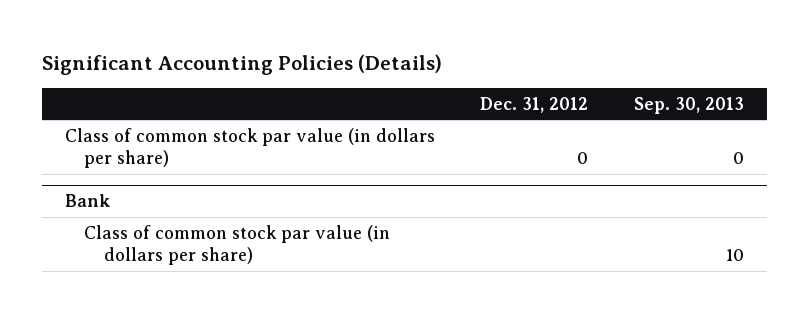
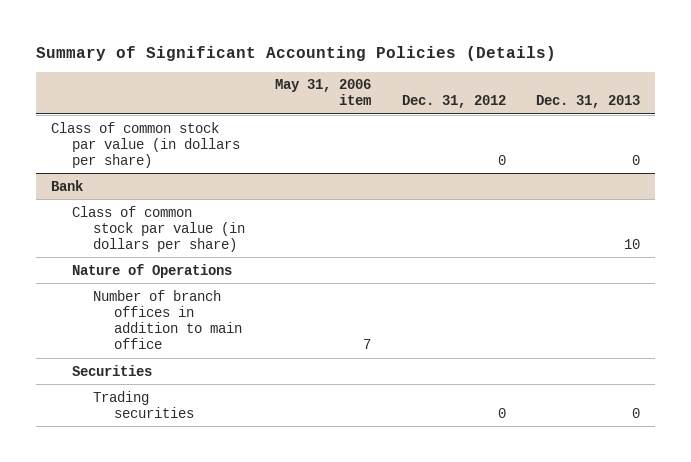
[41,53,442,75] Significant Accounting Policies (Details) -> [35,45,556,61] Summary of Significant Accounting Policies (Details)
[633,96,744,114] Sep. 30, 2013 -> none
none -> [275,79,372,106] May 31, 2006 item
none -> [535,95,640,109] Dec. 31, 2013
none -> [72,263,233,278] Nature of Operations
none -> [93,289,243,350] Number of branch offices in addition to main office
none -> [72,364,153,376] Securities
none -> [93,390,195,418] Trading securities

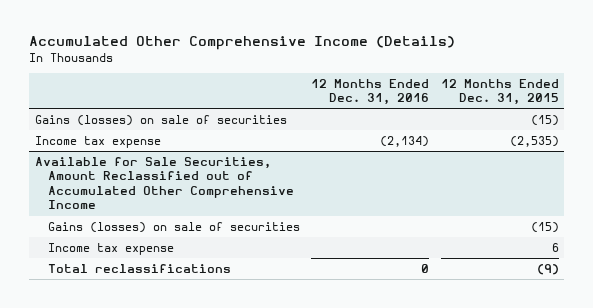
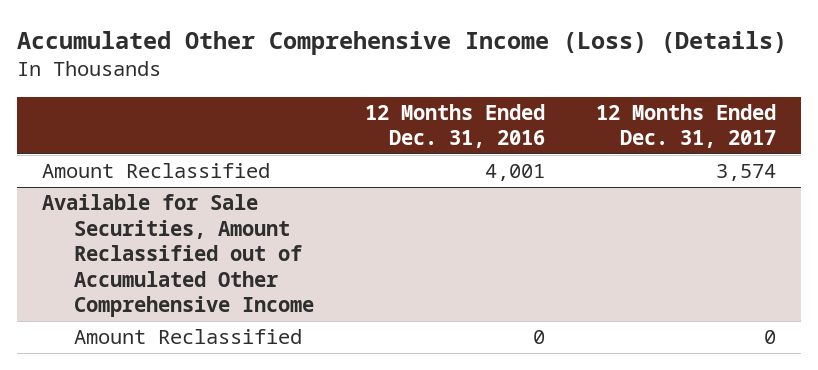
[28,36,455,51] Accumulated Other Comprehensive Income (Details) -> [16,30,787,55] Accumulated Other Comprehensive Income (Loss) (Details)
[440,78,559,106] 12 Months Ended Dec. 31, 2015 -> none
none -> [595,103,776,149] 12 Months Ended Dec. 31, 2017
[34,114,287,126] Gains (losses) on sale of securities -> none
[34,135,161,148] Income tax expense -> none
none -> [42,163,271,179] Amount Reclassified
[47,221,300,233] Gains (losses) on sale of securities -> none
[47,242,174,255] Income tax expense -> none
[47,263,231,273] Total reclassifications -> [74,329,303,345] Amount Reclassified

